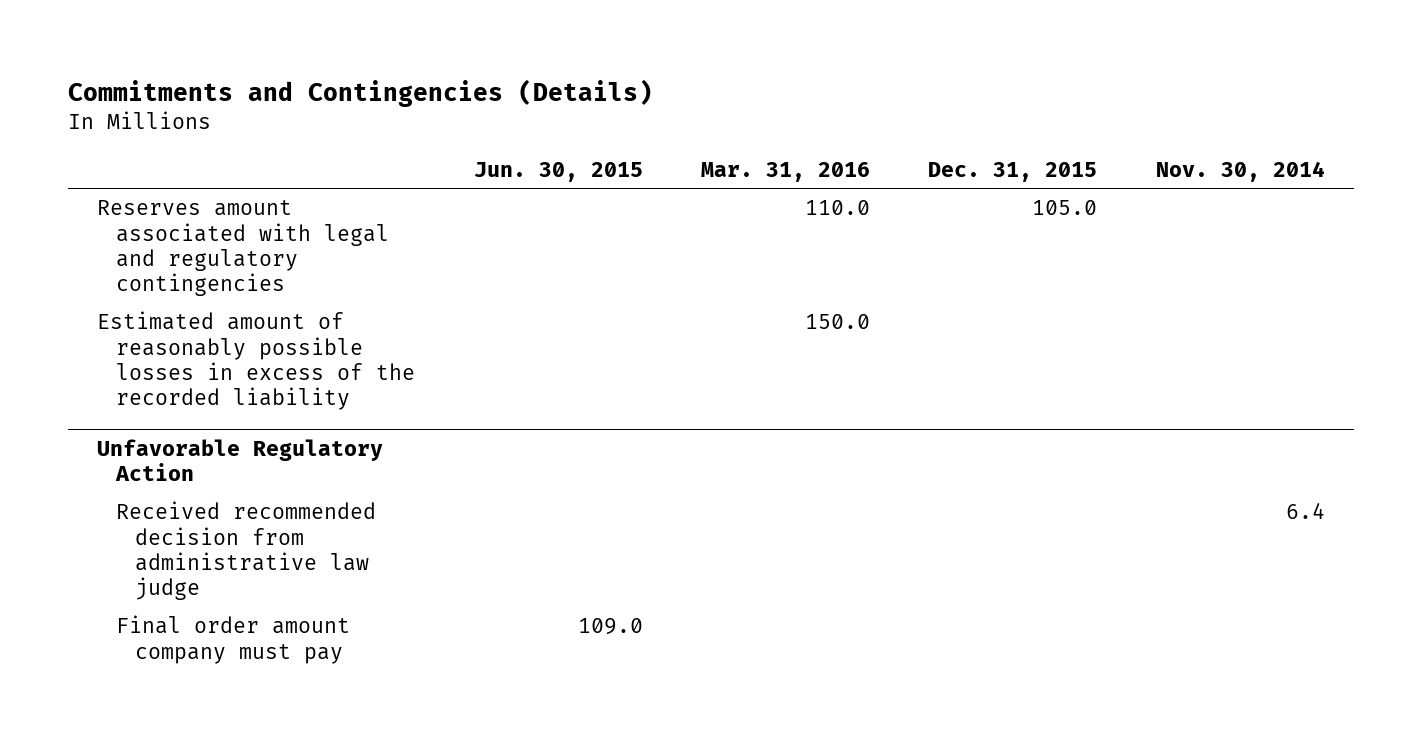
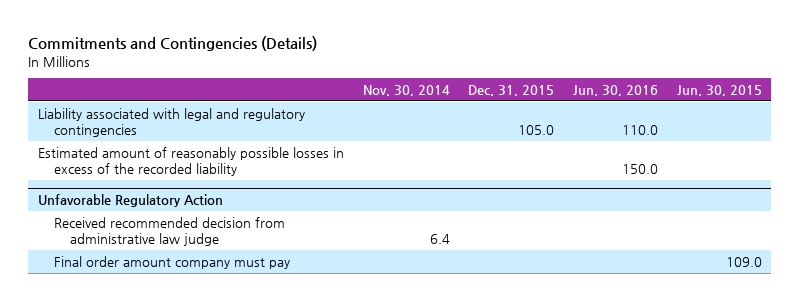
[700,161,870,182] Mar. 31, 2016 -> none
none -> [573,85,659,97] Jun. 30, 2016
[97,200,390,297] Reserves amount associated with legal and regulatory contingencies -> [37,107,305,137] Liability associated with legal and regulatory contingencies

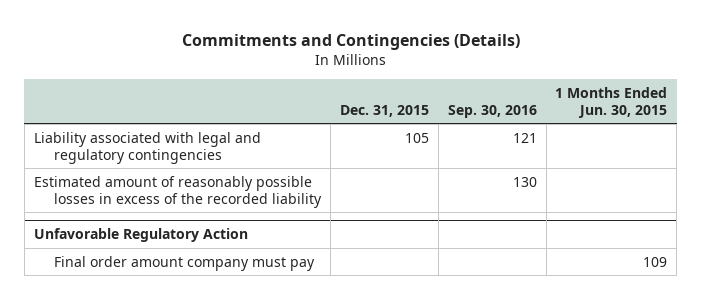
[362,85,450,97] Nov. 30, 2014 -> none
[573,85,659,97] Jun. 30, 2016 -> none
[676,85,762,97] Jun. 30, 2015 -> none
none -> [447,104,537,118] Sep. 30, 2016
none -> [555,86,668,118] 1 Months Ended Jun. 30, 2015
[518,124,555,135] 105.0 -> [404,132,429,143] 105
[54,216,286,246] Received recommended decision from administrative law judge -> none

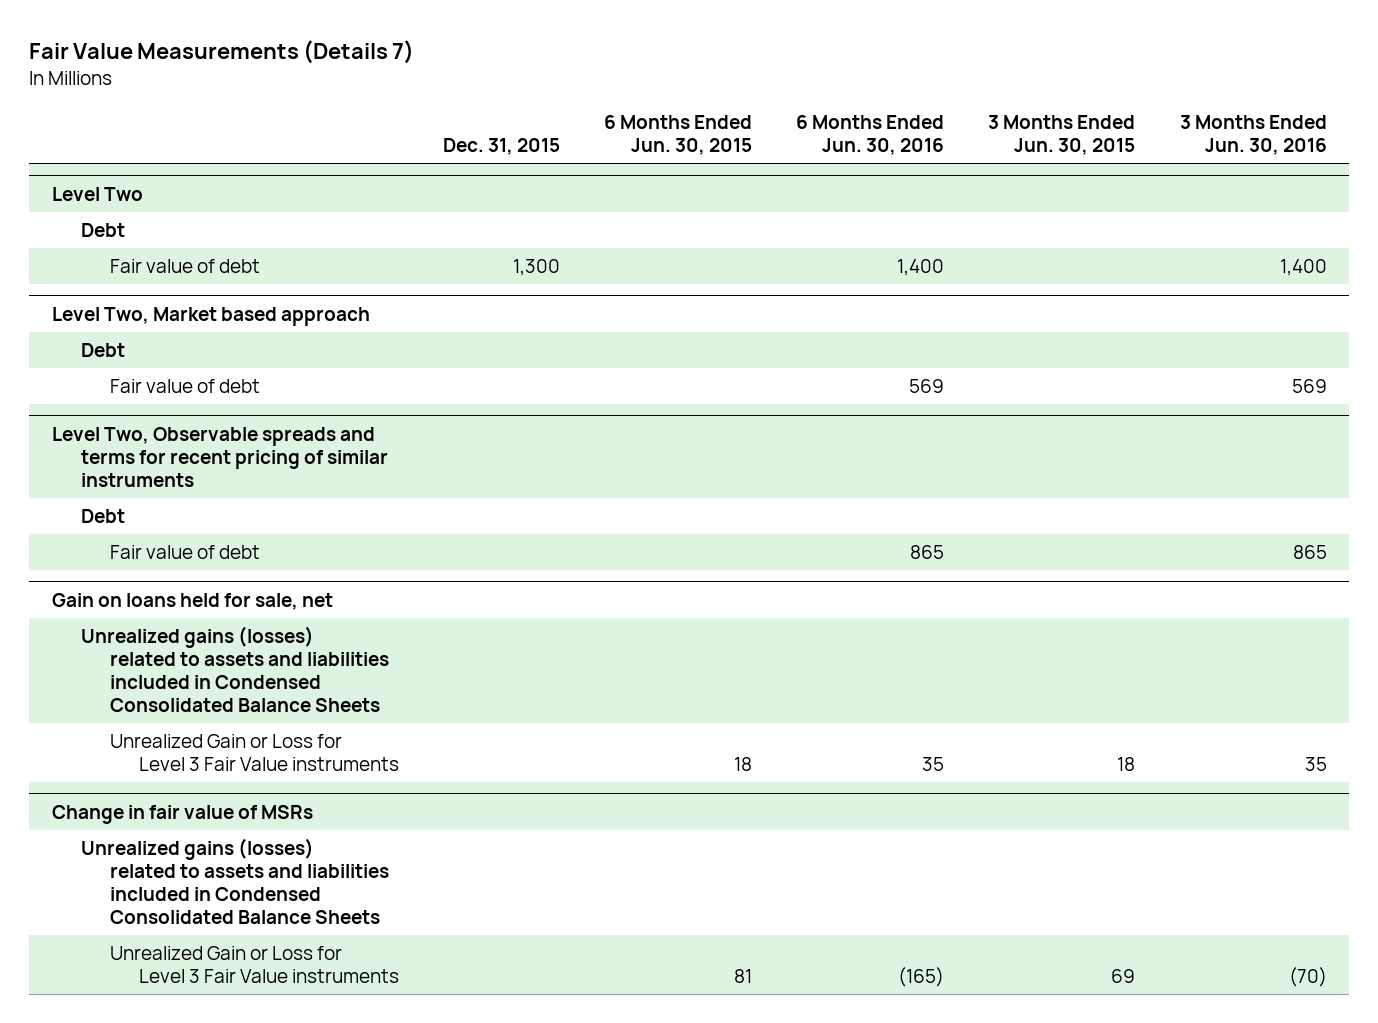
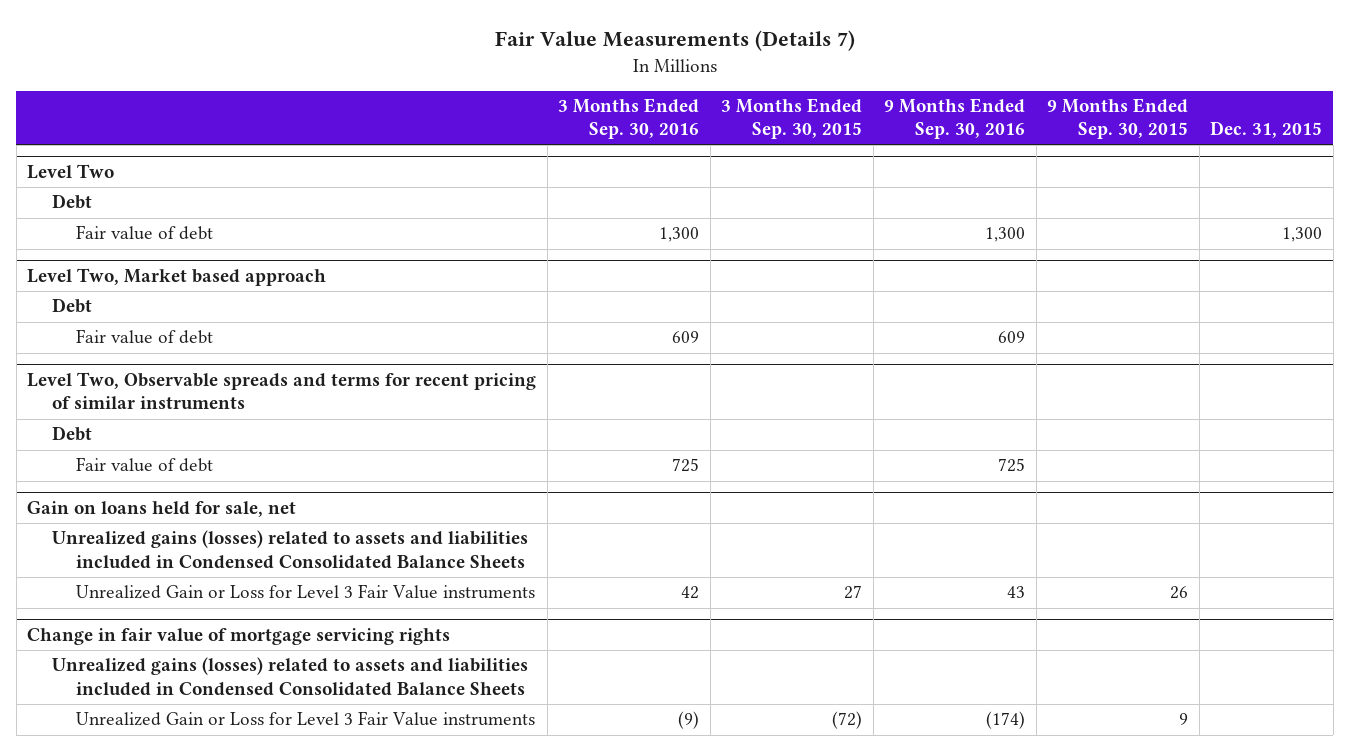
[604,115,753,156] 6 Months Ended Jun. 30, 2015 -> none
[796,115,945,156] 6 Months Ended Jun. 30, 2016 -> none
[988,115,1136,156] 3 Months Ended Jun. 30, 2015 -> none
[1179,115,1327,156] 3 Months Ended Jun. 30, 2016 -> none
none -> [558,98,700,140] 3 Months Ended Sep. 30, 2016
none -> [721,98,863,140] 3 Months Ended Sep. 30, 2015
none -> [884,98,1026,140] 9 Months Ended Sep. 30, 2016
none -> [1047,98,1189,140] 9 Months Ended Sep. 30, 2015
[51,804,313,824] Change in fair value of MSRs -> [27,628,451,646] Change in fair value of mortgage servicing rights

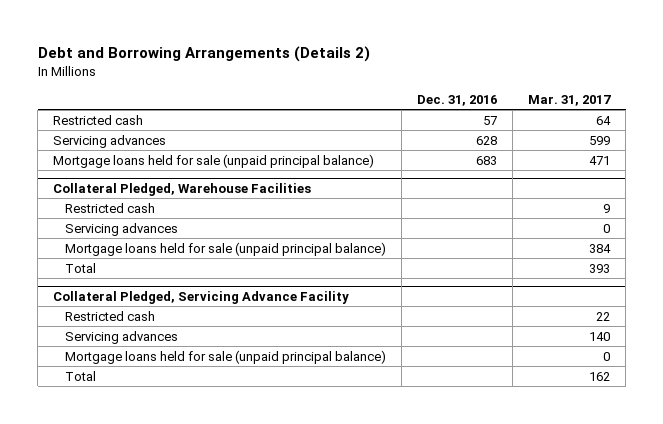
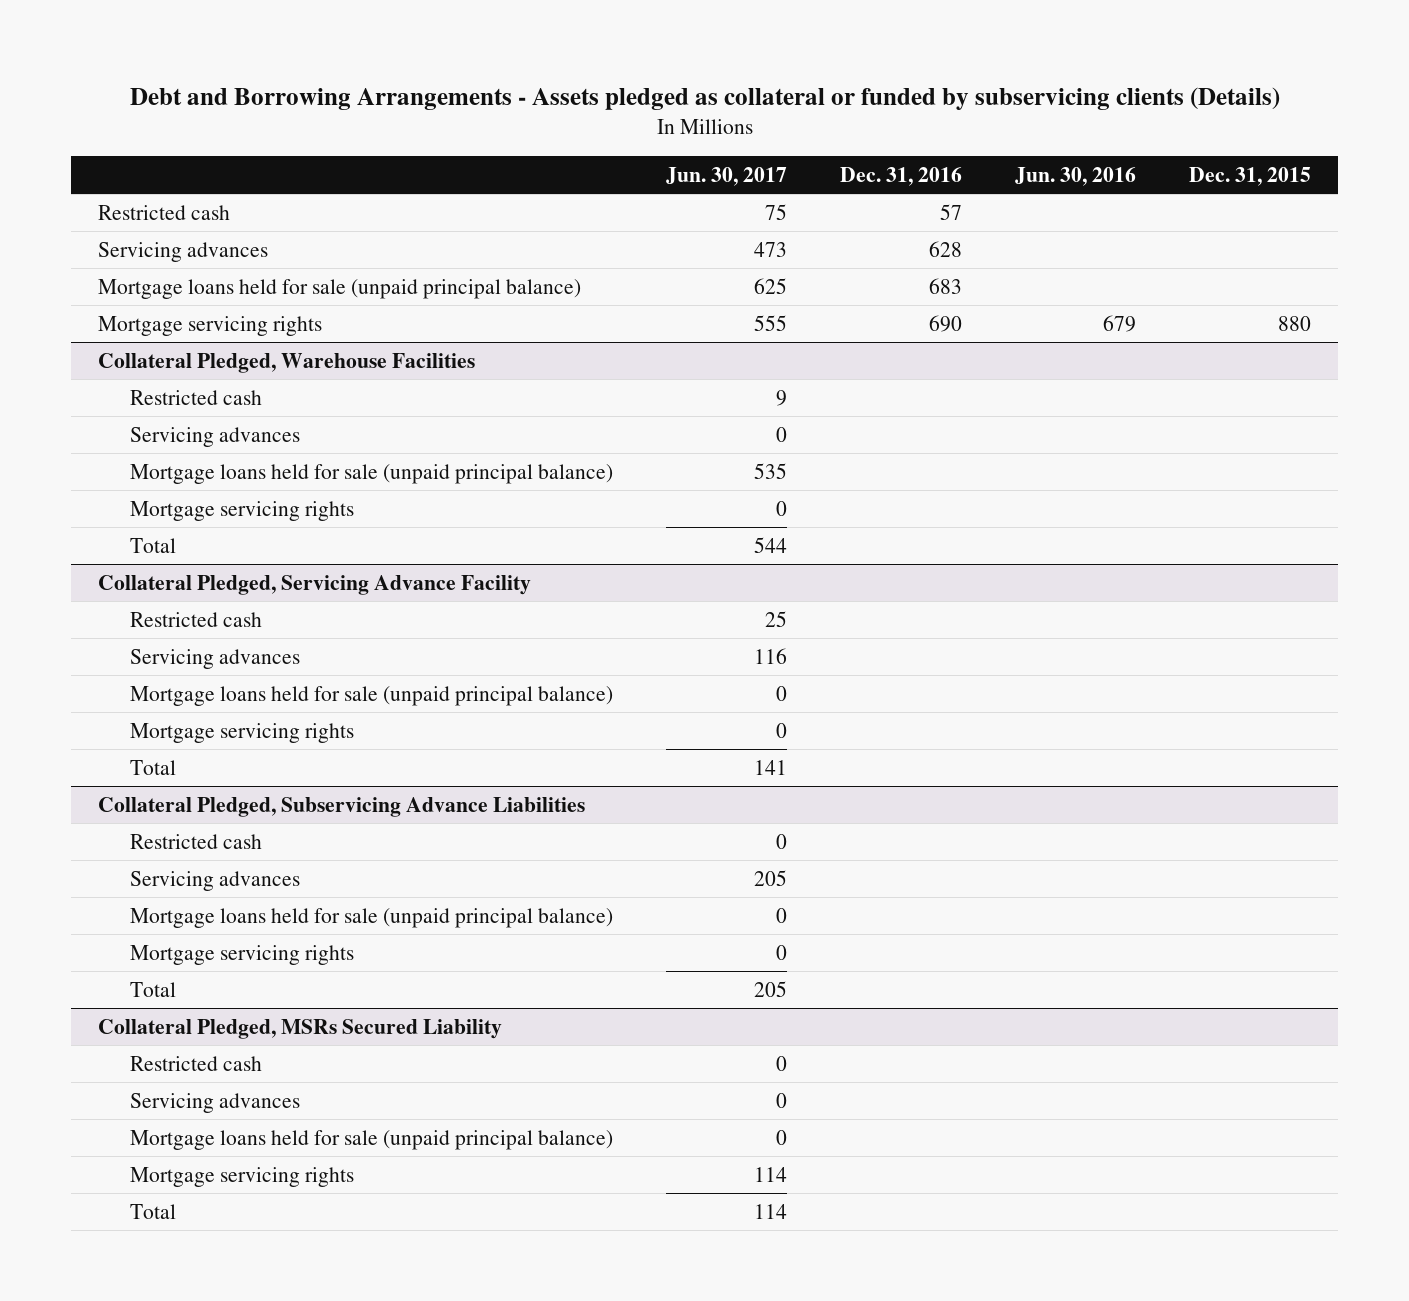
[37,46,370,63] Debt and Borrowing Arrangements (Details 2) -> [129,87,1280,111] Debt and Borrowing Arrangements - Assets pledged as collateral or funded by subservicing clients (Details)
[527,94,611,106] Mar. 31, 2017 -> none
none -> [665,166,787,186] Jun. 30, 2017
none -> [1015,166,1137,186] Jun. 30, 2016
none -> [1189,166,1312,186] Dec. 31, 2015
none -> [98,315,323,336] Mortgage servicing rights
none -> [129,500,354,521] Mortgage servicing rights
none -> [129,722,354,743] Mortgage servicing rights
none -> [98,796,586,817] Collateral Pledged, Subservicing Advance Liabilities
none -> [129,833,262,849] Restricted cash
none -> [129,870,300,891] Servicing advances
none -> [129,907,613,928] Mortgage loans held for sale (unpaid principal balance)
none -> [129,944,354,965] Mortgage servicing rights
none -> [129,981,176,997] Total
none -> [98,1018,503,1039] Collateral Pledged, MSRs Secured Liability
none -> [129,1055,262,1071] Restricted cash
none -> [129,1092,300,1113] Servicing advances
none -> [129,1129,613,1150] Mortgage loans held for sale (unpaid principal balance)
none -> [129,1166,354,1187] Mortgage servicing rights
none -> [129,1203,176,1219] Total

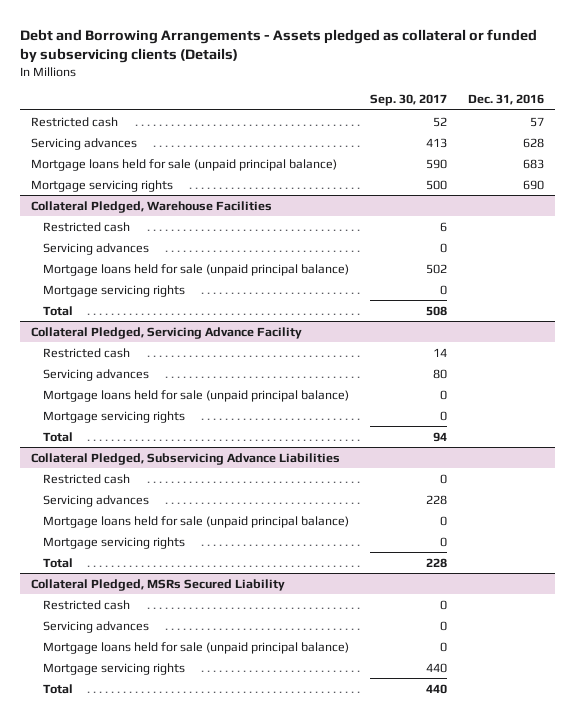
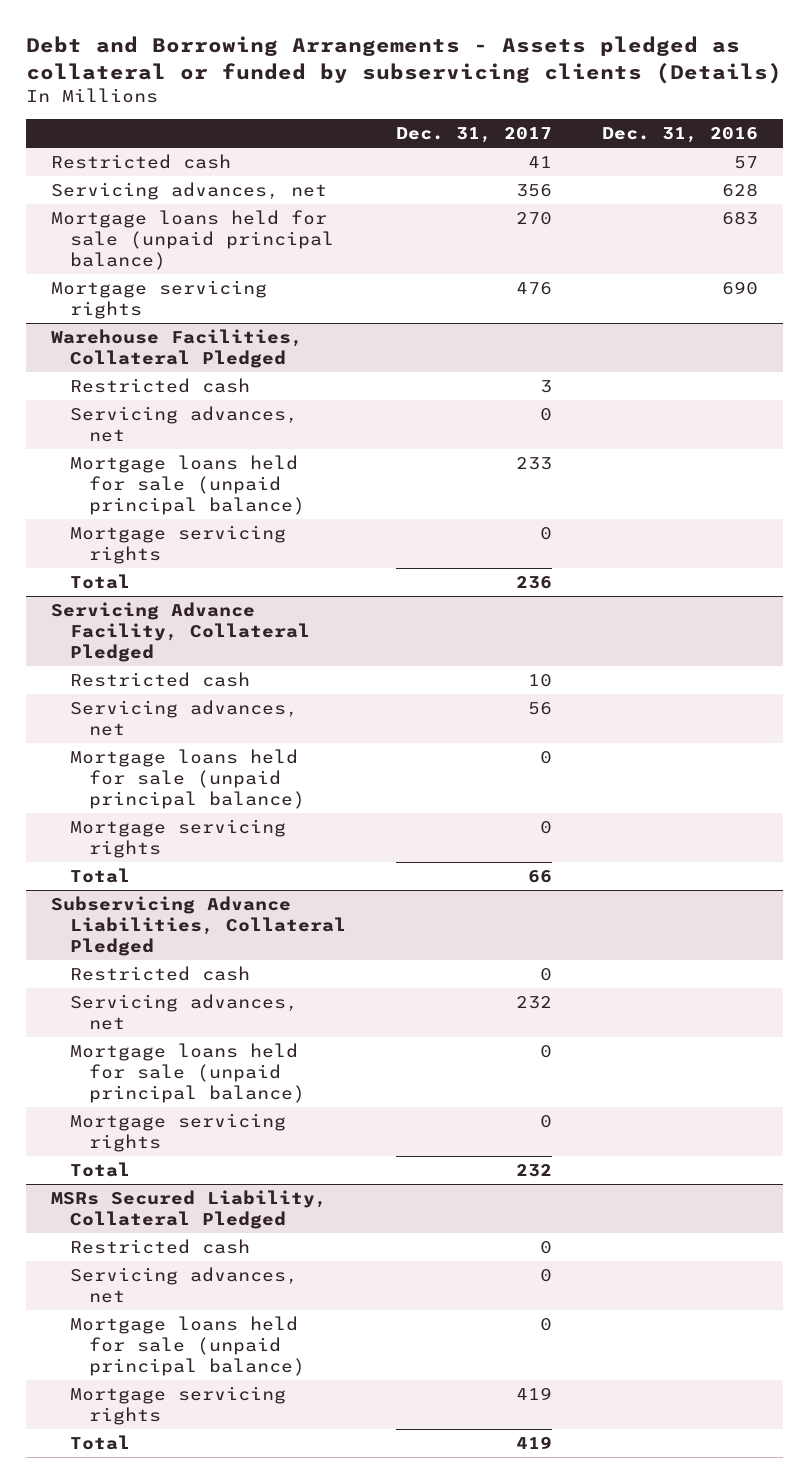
[370,94,448,107] Sep. 30, 2017 -> none
none -> [396,127,553,144] Dec. 31, 2017
[30,137,137,150] Servicing advances -> [51,182,328,201] Servicing advances, net
[30,200,272,213] Collateral Pledged, Warehouse Facilities -> [51,329,304,368] Warehouse Facilities, Collateral Pledged
[43,242,150,255] Servicing advances -> [69,406,298,442] Servicing advances, net
[30,326,302,339] Collateral Pledged, Servicing Advance Facility -> [51,602,310,662] Servicing Advance Facility, Collateral Pledged
[43,368,150,381] Servicing advances -> [69,700,298,736] Servicing advances, net
[30,452,340,465] Collateral Pledged, Subservicing Advance Liabilities -> [51,896,346,956] Subservicing Advance Liabilities, Collateral Pledged
[43,494,150,507] Servicing advances -> [69,994,298,1030] Servicing advances, net
[30,578,285,591] Collateral Pledged, MSRs Secured Liability -> [51,1190,328,1229] MSRs Secured Liability, Collateral Pledged
[43,620,150,633] Servicing advances -> [69,1267,298,1303] Servicing advances, net

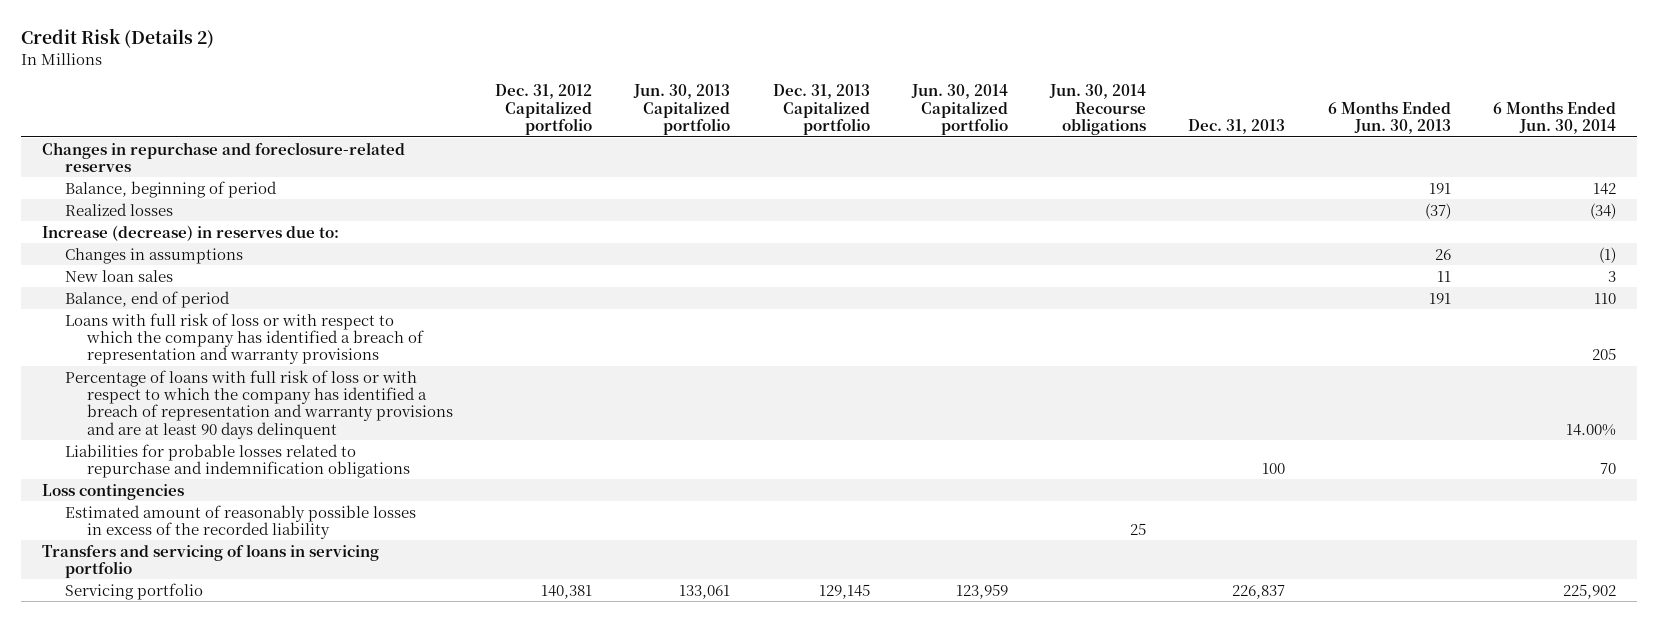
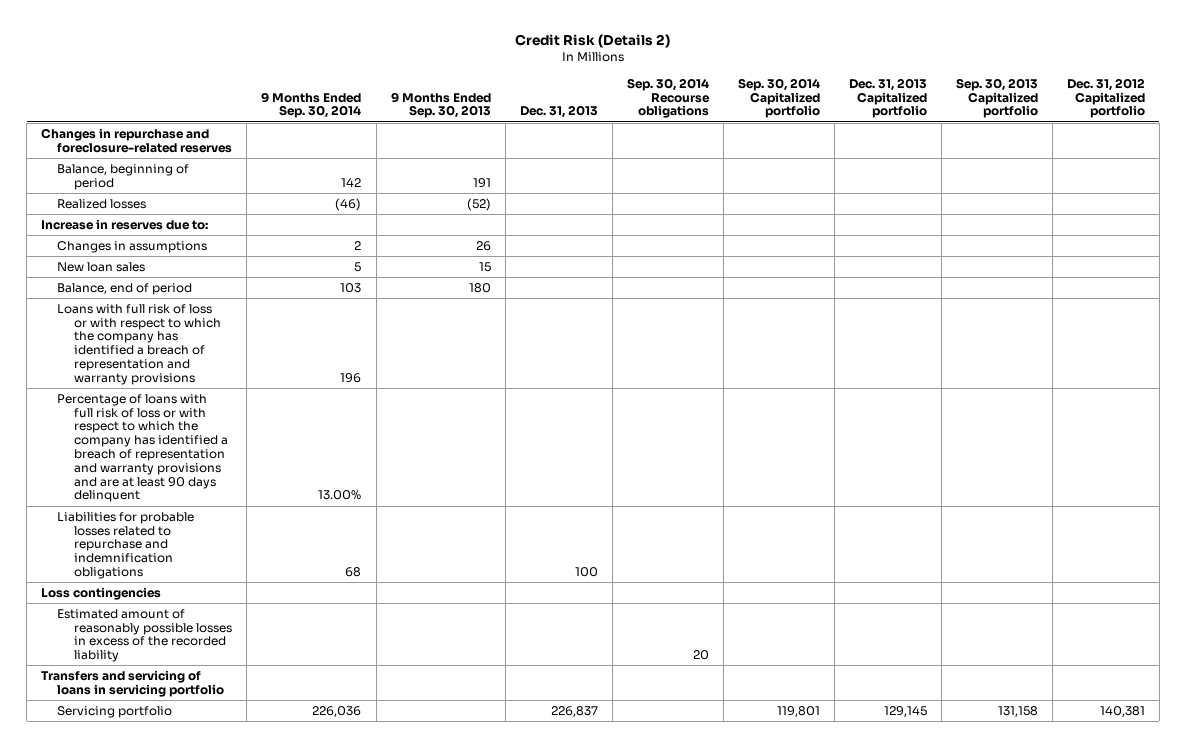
[633,84,731,135] Jun. 30, 2013 Capitalized portfolio -> none
[910,84,1008,135] Jun. 30, 2014 Capitalized portfolio -> none
[1049,84,1147,135] Jun. 30, 2014 Recourse obligations -> none
[1327,100,1451,134] 6 Months Ended Jun. 30, 2013 -> none
[1492,100,1616,134] 6 Months Ended Jun. 30, 2014 -> none
none -> [261,91,362,119] 9 Months Ended Sep. 30, 2014
none -> [390,91,491,119] 9 Months Ended Sep. 30, 2013
none -> [626,77,710,119] Sep. 30, 2014 Recourse obligations
none -> [737,77,820,119] Sep. 30, 2014 Capitalized portfolio
none -> [955,77,1038,119] Sep. 30, 2013 Capitalized portfolio
[42,224,340,241] Increase (decrease) in reserves due to: -> [41,218,209,230] Increase in reserves due to:

